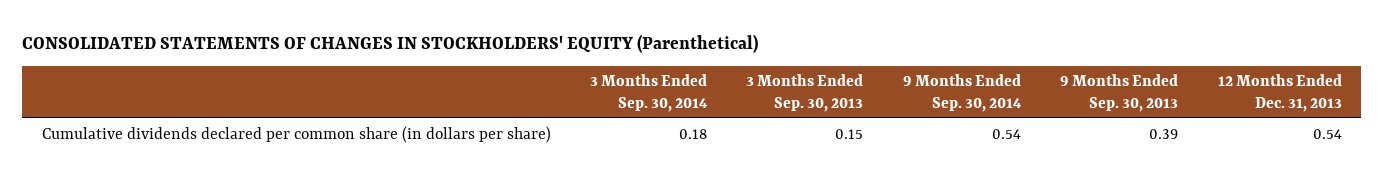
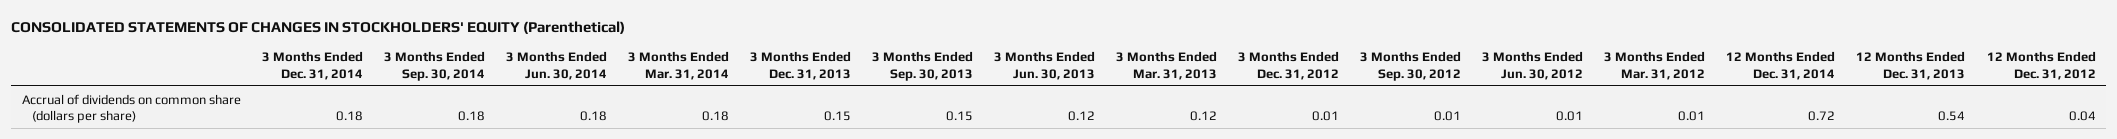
[902,74,1022,112] 9 Months Ended Sep. 30, 2014 -> none
[1060,74,1179,112] 9 Months Ended Sep. 30, 2013 -> none
none -> [262,50,364,80] 3 Months Ended Dec. 31, 2014
none -> [506,50,608,80] 3 Months Ended Jun. 30, 2014
none -> [628,50,730,80] 3 Months Ended Mar. 31, 2014
none -> [750,50,852,80] 3 Months Ended Dec. 31, 2013
none -> [994,50,1096,80] 3 Months Ended Jun. 30, 2013
none -> [1116,50,1218,80] 3 Months Ended Mar. 31, 2013
none -> [1238,50,1340,80] 3 Months Ended Dec. 31, 2012
none -> [1360,50,1462,81] 3 Months Ended Sep. 30, 2012
none -> [1482,50,1584,80] 3 Months Ended Jun. 30, 2012
none -> [1604,50,1706,80] 3 Months Ended Mar. 31, 2012
none -> [1726,50,1836,80] 12 Months Ended Dec. 31, 2014
none -> [1986,50,2096,80] 12 Months Ended Dec. 31, 2012
[41,126,551,144] Cumulative dividends declared per common share (in dollars per share) -> [21,93,241,124] Accrual of dividends on common share (dollars per share)

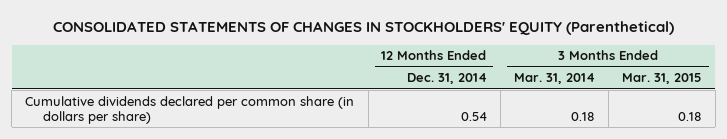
[262,50,364,80] 3 Months Ended Dec. 31, 2014 -> none
[384,50,486,81] 3 Months Ended Sep. 30, 2014 -> none
[506,50,608,80] 3 Months Ended Jun. 30, 2014 -> none
[750,50,852,80] 3 Months Ended Dec. 31, 2013 -> none
[872,50,974,81] 3 Months Ended Sep. 30, 2013 -> none
[994,50,1096,80] 3 Months Ended Jun. 30, 2013 -> none
[1116,50,1218,80] 3 Months Ended Mar. 31, 2013 -> none
[1238,50,1340,80] 3 Months Ended Dec. 31, 2012 -> none
[1360,50,1462,81] 3 Months Ended Sep. 30, 2012 -> none
[1482,50,1584,80] 3 Months Ended Jun. 30, 2012 -> none
[1604,50,1706,80] 3 Months Ended Mar. 31, 2012 -> none
[1856,50,1966,80] 12 Months Ended Dec. 31, 2013 -> none
[1986,50,2096,80] 12 Months Ended Dec. 31, 2012 -> none
none -> [621,73,702,85] Mar. 31, 2015
[21,93,241,124] Accrual of dividends on common share (dollars per share) -> [25,95,355,124] Cumulative dividends declared per common share (in dollars per share)
[1808,111,1836,122] 0.72 -> [460,111,487,121] 0.54

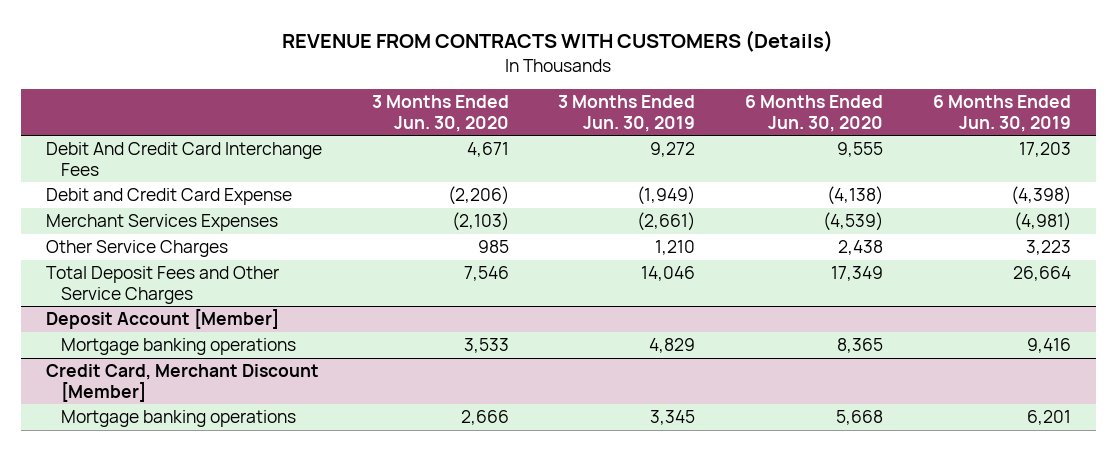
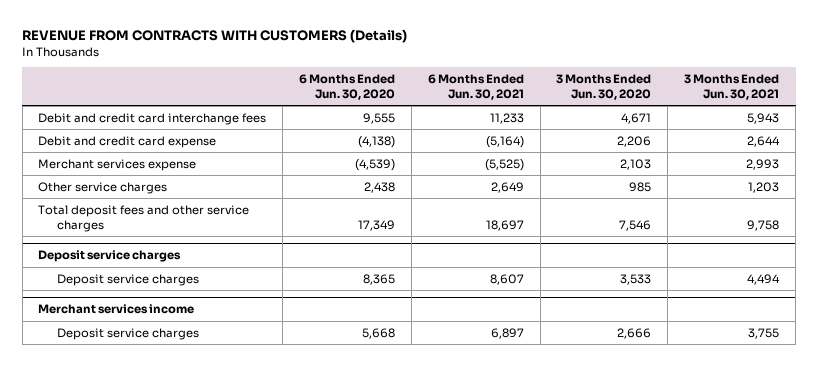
[558,95,696,133] 3 Months Ended Jun. 30, 2019 -> none
[933,95,1072,133] 6 Months Ended Jun. 30, 2019 -> none
none -> [427,73,524,100] 6 Months Ended Jun. 30, 2021
none -> [684,73,780,100] 3 Months Ended Jun. 30, 2021
[45,142,322,176] Debit And Credit Card Interchange Fees -> [38,112,267,125] Debit and credit card interchange fees
[45,188,292,206] Debit and Credit Card Expense -> [38,135,217,148] Debit and credit card expense
[447,186,509,206] (2,206) -> [617,135,652,147] 2,206
[45,214,278,232] Merchant Services Expenses -> [38,158,197,171] Merchant services expense
[451,212,509,232] (2,103) -> [620,158,652,170] 2,103
[45,240,228,258] Other Service Charges -> [38,181,168,194] Other service charges
[45,266,279,304] Total Deposit Fees and Other Service Charges -> [38,204,250,232] Total deposit fees and other service charges
[45,309,279,330] Deposit Account [Member] -> [38,250,182,263] Deposit service charges
[61,338,297,356] Mortgage banking operations -> [56,273,199,286] Deposit service charges
[45,364,319,402] Credit Card, Merchant Discount [Member] -> [38,304,195,315] Merchant services income
[61,410,297,428] Mortgage banking operations -> [56,327,199,340] Deposit service charges

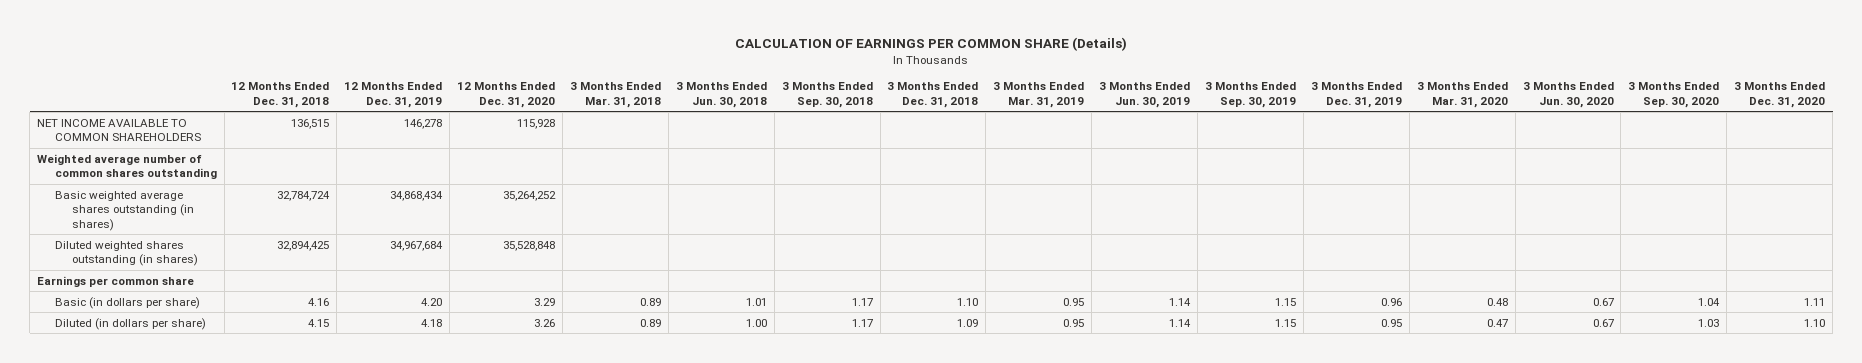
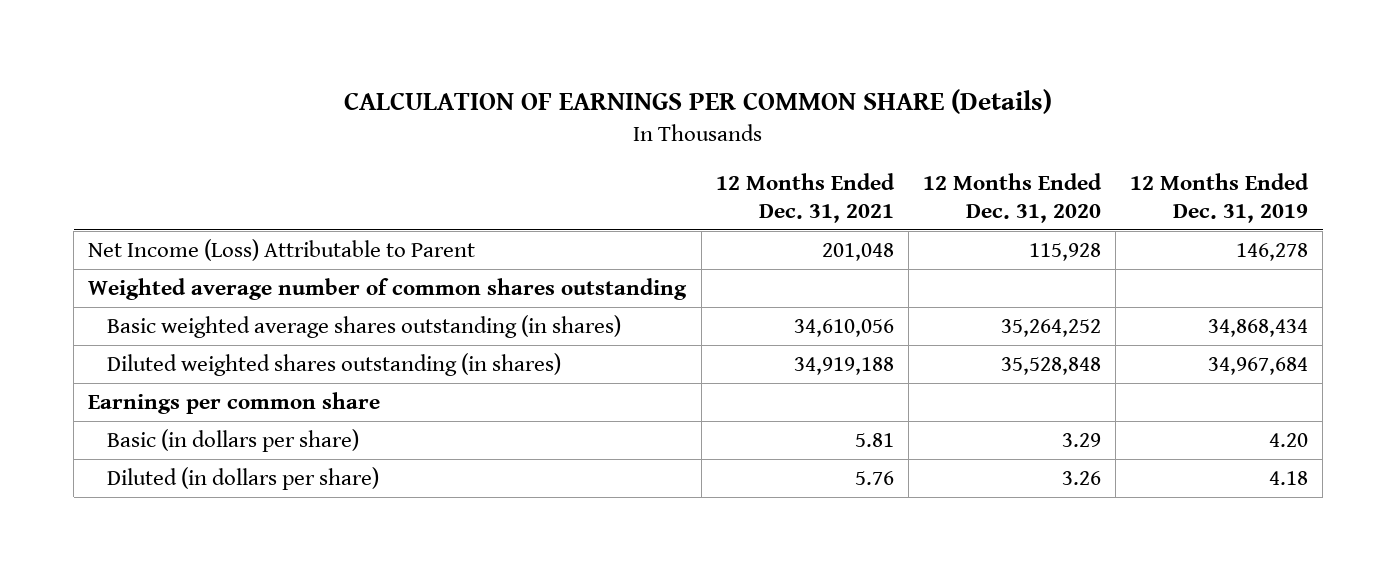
[231,82,330,108] 12 Months Ended Dec. 31, 2018 -> none
[569,82,661,108] 3 Months Ended Mar. 31, 2018 -> none
[675,82,767,108] 3 Months Ended Jun. 30, 2018 -> none
[781,82,873,108] 3 Months Ended Sep. 30, 2018 -> none
[887,82,979,108] 3 Months Ended Dec. 31, 2018 -> none
[993,82,1085,108] 3 Months Ended Mar. 31, 2019 -> none
[1099,82,1191,108] 3 Months Ended Jun. 30, 2019 -> none
[1205,82,1297,108] 3 Months Ended Sep. 30, 2019 -> none
[1310,82,1402,108] 3 Months Ended Dec. 31, 2019 -> none
[1416,82,1508,108] 3 Months Ended Mar. 31, 2020 -> none
[1522,82,1614,108] 3 Months Ended Jun. 30, 2020 -> none
[1628,82,1720,108] 3 Months Ended Sep. 30, 2020 -> none
[1734,82,1826,108] 3 Months Ended Dec. 31, 2020 -> none
none -> [715,172,895,224] 12 Months Ended Dec. 31, 2021
[37,118,201,142] NET INCOME AVAILABLE TO COMMON SHAREHOLDERS -> [88,238,476,261] Net Income (Loss) Attributable to Parent

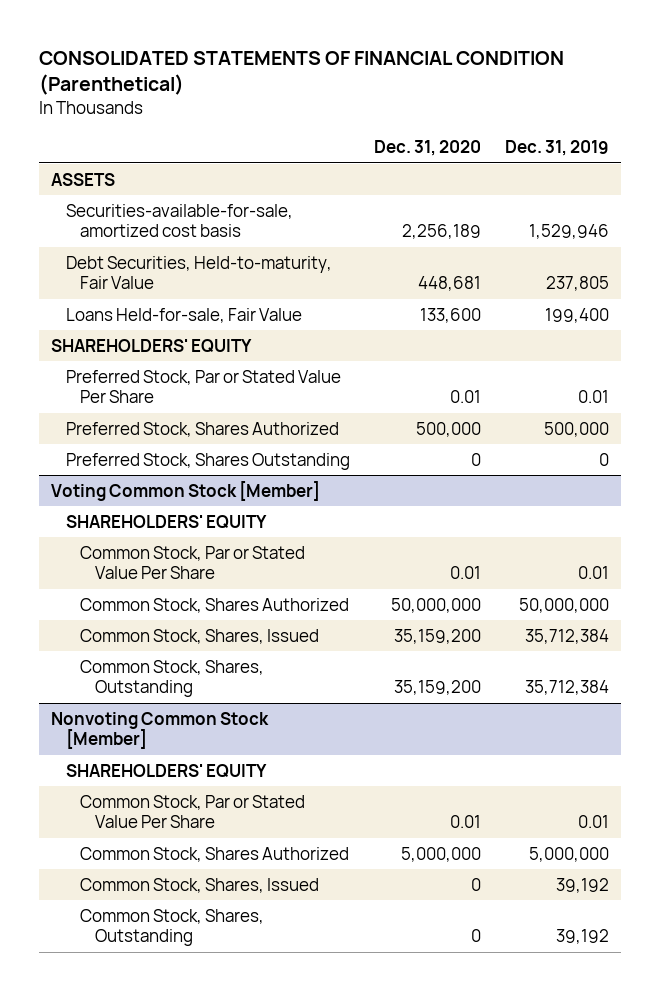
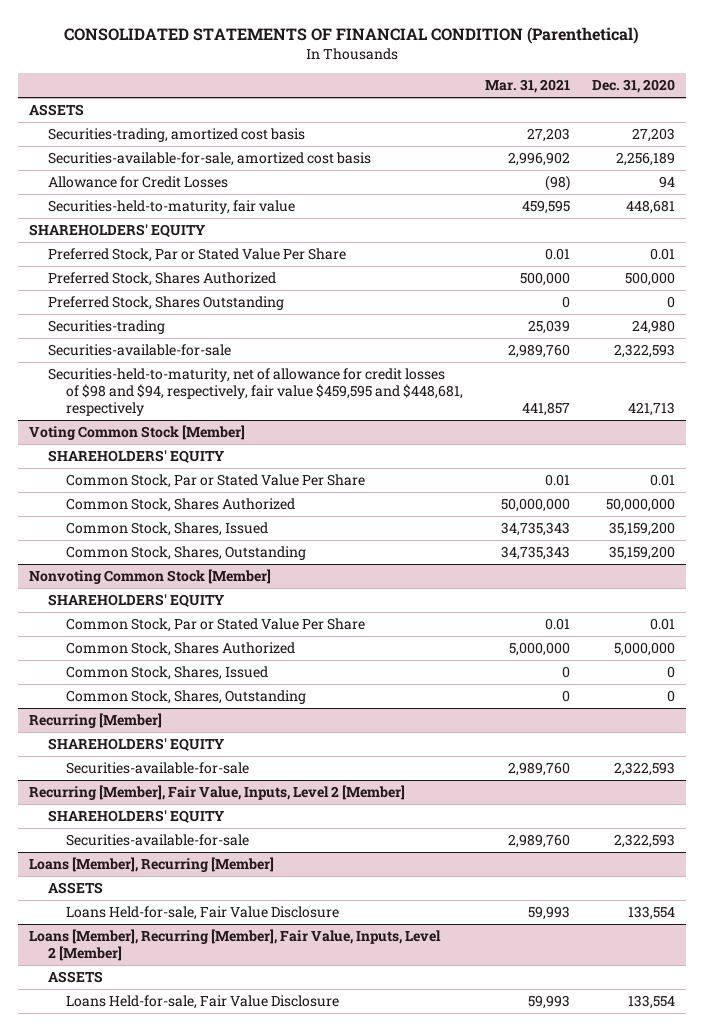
[505,140,610,157] Dec. 31, 2019 -> none
none -> [485,79,571,94] Mar. 31, 2021
none -> [47,128,305,143] Securities-trading, amortized cost basis
[65,307,302,323] Loans Held-for-sale, Fair Value -> none
none -> [47,176,228,189] Allowance for Credit Losses
[65,255,332,290] Debt Securities, Held-to-maturity, Fair Value -> [47,200,295,215] Securities-held-to-maturity, fair value
none -> [47,320,165,335] Securities-trading
none -> [47,344,231,357] Securities-available-for-sale
none -> [47,368,464,417] Securities-held-to-maturity, net of allowance for credit losses of $98 and $94, respectively, fair value $459,595 and $448,681, respectively
none -> [29,713,163,729] Recurring [Member]
none -> [47,738,225,752] SHAREHOLDERS' EQUITY
none -> [66,762,250,775] Securities-available-for-sale
none -> [29,785,406,801] Recurring [Member], Fair Value, Inputs, Level 2 [Member]
none -> [47,810,225,824] SHAREHOLDERS' EQUITY
none -> [66,834,250,847] Securities-available-for-sale
none -> [29,857,275,873] Loans [Member], Recurring [Member]
none -> [47,882,103,895] ASSETS
none -> [66,906,340,921] Loans Held-for-sale, Fair Value Disclosure
none -> [29,929,442,962] Loans [Member], Recurring [Member], Fair Value, Inputs, Level 2 [Member]
none -> [47,971,103,984] ASSETS
none -> [66,995,340,1010] Loans Held-for-sale, Fair Value Disclosure

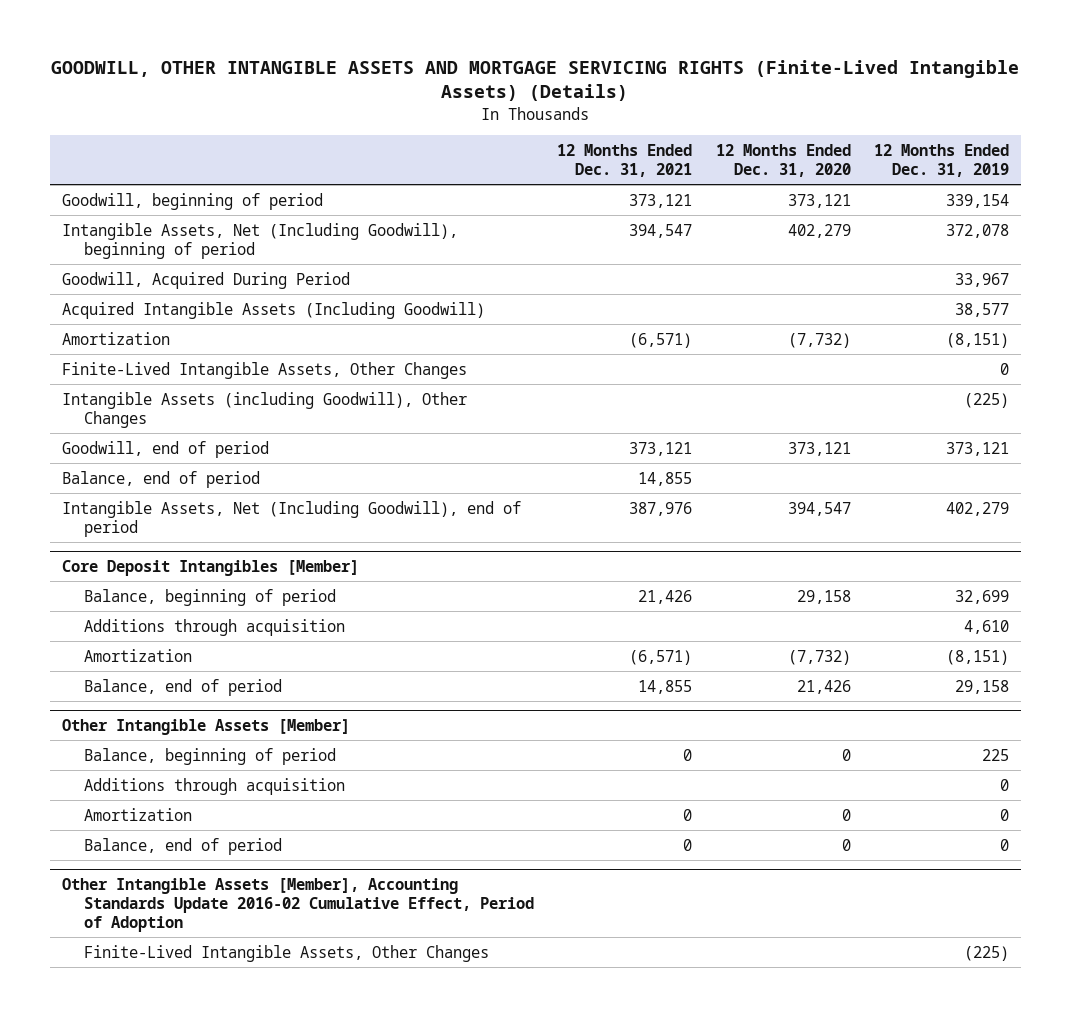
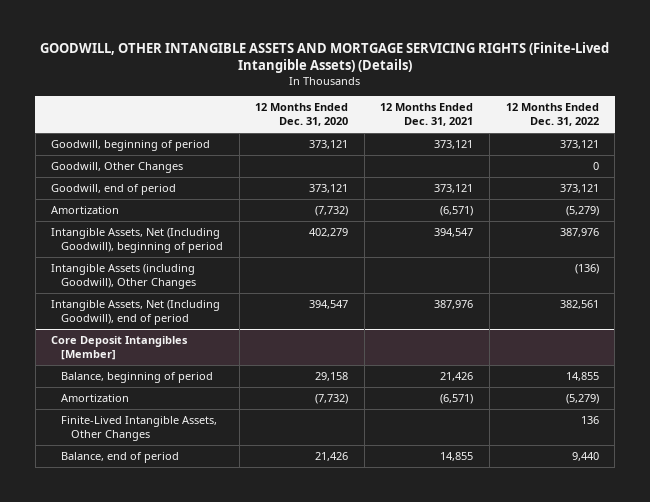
[874,143,1010,177] 12 Months Ended Dec. 31, 2019 -> none
none -> [505,103,599,127] 12 Months Ended Dec. 31, 2022
[61,271,350,289] Goodwill, Acquired During Period -> none
[61,301,485,319] Acquired Intangible Assets (Including Goodwill) -> none
none -> [51,162,184,174] Goodwill, Other Changes
[61,440,269,458] Goodwill, end of period -> [51,184,177,196] Goodwill, end of period
[61,361,467,379] Finite-Lived Intangible Assets, Other Changes -> none
[61,222,458,259] Intangible Assets, Net (Including Goodwill), beginning of period -> [51,228,224,253] Intangible Assets, Net (Including Goodwill), beginning of period
[61,470,260,488] Balance, end of period -> none
[83,618,345,636] Additions through acquisition -> none
[61,719,350,736] Other Intangible Assets [Member] -> none
[83,747,336,765] Balance, beginning of period -> none
[83,777,345,795] Additions through acquisition -> none
[83,807,192,821] Amortization -> none
[83,837,282,855] Balance, end of period -> none
[61,878,534,933] Other Intangible Assets [Member], Accounting Standards Update 2016-02 Cumulative Effect, Period of Adoption -> none
[83,678,282,696] Balance, end of period -> [61,452,180,464] Balance, end of period

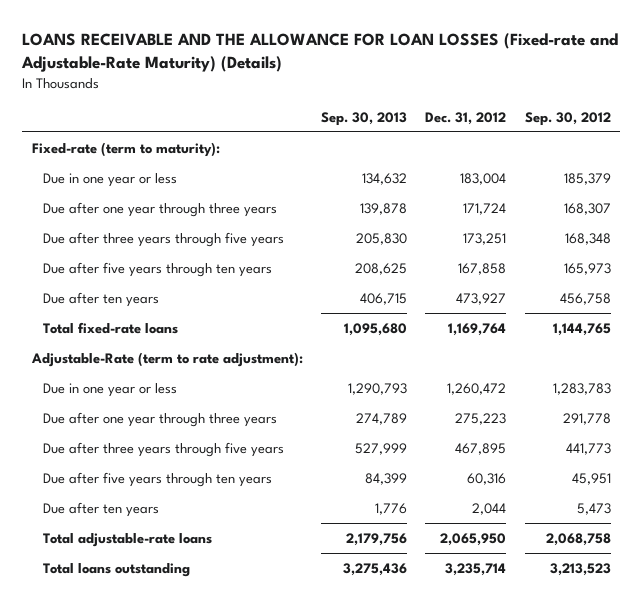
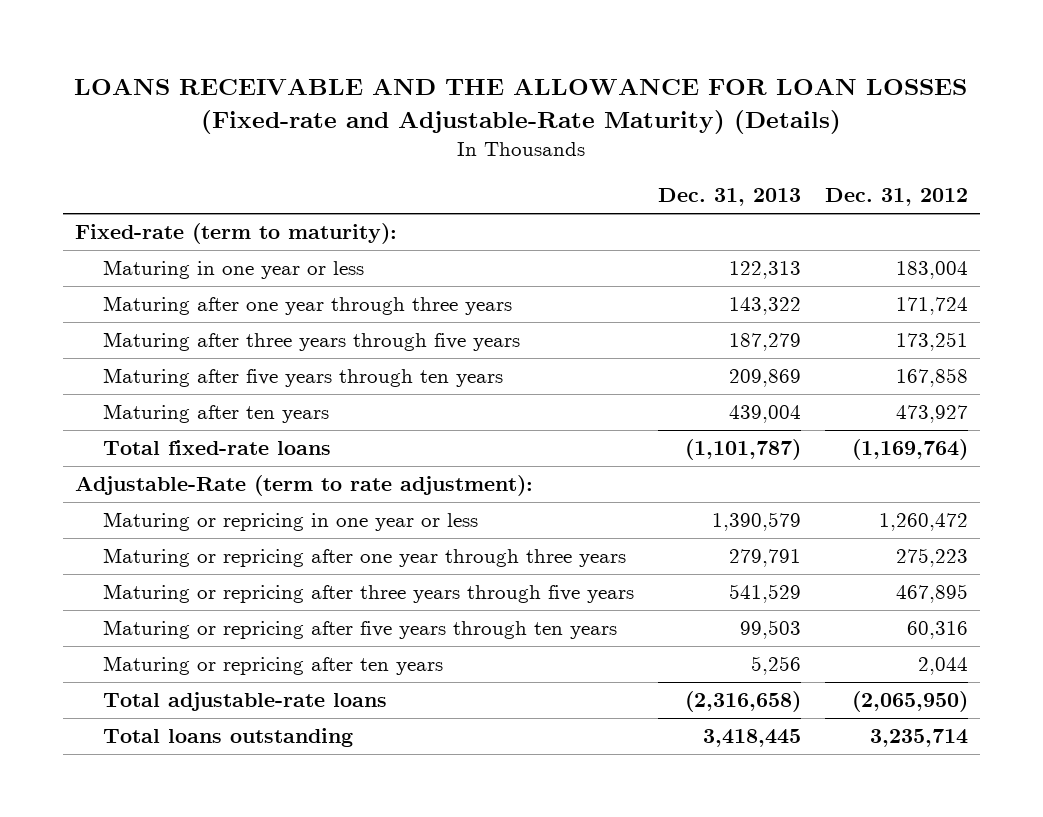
[320,111,407,126] Sep. 30, 2013 -> none
[524,111,611,126] Sep. 30, 2012 -> none
none -> [657,188,801,207] Dec. 31, 2013
[42,172,177,187] Due in one year or less -> [102,260,364,280] Maturing in one year or less
[42,201,277,217] Due after one year through three years -> [102,296,512,316] Maturing after one year through three years
[42,231,284,247] Due after three years through five years -> [102,332,520,352] Maturing after three years through five years
[42,261,272,277] Due after five years through ten years -> [102,368,503,388] Maturing after five years through ten years
[42,291,159,307] Due after ten years -> [102,404,329,424] Maturing after ten years
[448,322,507,336] 1,169,764 -> [851,439,968,461] (1,169,764)
[42,382,177,397] Due in one year or less -> [102,512,478,532] Maturing or repricing in one year or less
[42,411,277,427] Due after one year through three years -> [102,548,626,568] Maturing or repricing after one year through three years
[42,441,284,457] Due after three years through five years -> [102,584,634,604] Maturing or repricing after three years through five years
[42,471,272,487] Due after five years through ten years -> [102,620,617,640] Maturing or repricing after five years through ten years
[42,501,159,517] Due after ten years -> [102,656,443,676] Maturing or repricing after ten years
[440,532,507,546] 2,065,950 -> [851,691,968,713] (2,065,950)

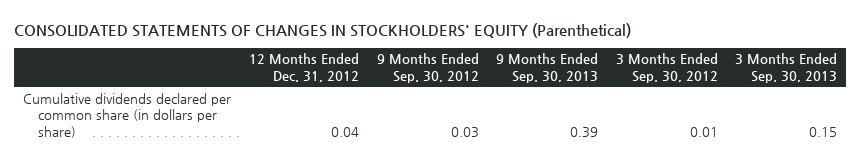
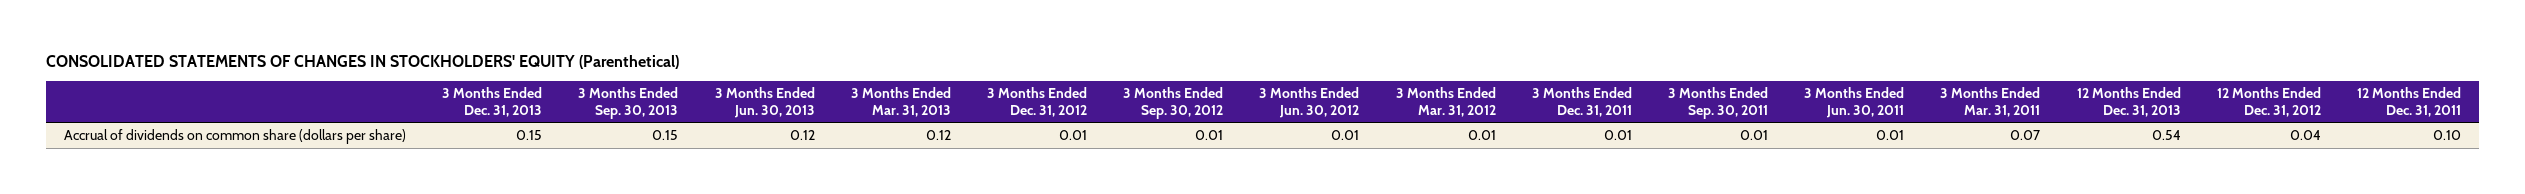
[376,53,479,83] 9 Months Ended Sep. 30, 2012 -> none
[496,53,599,83] 9 Months Ended Sep. 30, 2013 -> none
none -> [442,87,543,117] 3 Months Ended Dec. 31, 2013
none -> [714,87,815,118] 3 Months Ended Jun. 30, 2013
none -> [850,87,951,117] 3 Months Ended Mar. 31, 2013
none -> [986,87,1087,117] 3 Months Ended Dec. 31, 2012
none -> [1259,87,1360,118] 3 Months Ended Jun. 30, 2012
none -> [1395,87,1496,117] 3 Months Ended Mar. 31, 2012
none -> [1531,87,1632,117] 3 Months Ended Dec. 31, 2011
none -> [1667,87,1768,119] 3 Months Ended Sep. 30, 2011
none -> [1804,87,1905,118] 3 Months Ended Jun. 30, 2011
none -> [1940,87,2041,117] 3 Months Ended Mar. 31, 2011
none -> [2076,87,2181,117] 12 Months Ended Dec. 31, 2013
none -> [2356,87,2461,117] 12 Months Ended Dec. 31, 2011
[23,92,232,138] Cumulative dividends declared per common share (in dollars per share) -> [63,129,406,145] Accrual of dividends on common share (dollars per share)

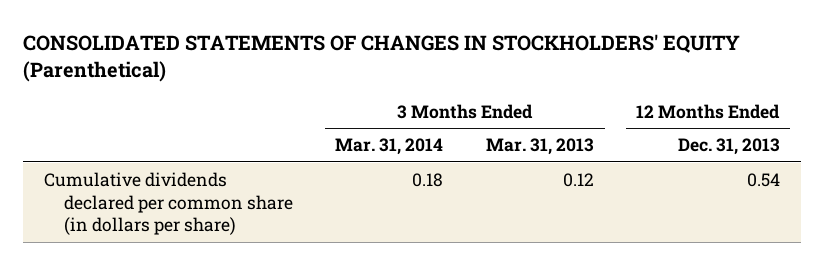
[442,87,543,117] 3 Months Ended Dec. 31, 2013 -> none
[578,87,679,119] 3 Months Ended Sep. 30, 2013 -> none
[714,87,815,118] 3 Months Ended Jun. 30, 2013 -> none
[986,87,1087,117] 3 Months Ended Dec. 31, 2012 -> none
[1123,87,1224,119] 3 Months Ended Sep. 30, 2012 -> none
[1259,87,1360,118] 3 Months Ended Jun. 30, 2012 -> none
[1395,87,1496,117] 3 Months Ended Mar. 31, 2012 -> none
[1531,87,1632,117] 3 Months Ended Dec. 31, 2011 -> none
[1667,87,1768,119] 3 Months Ended Sep. 30, 2011 -> none
[1804,87,1905,118] 3 Months Ended Jun. 30, 2011 -> none
[1940,87,2041,117] 3 Months Ended Mar. 31, 2011 -> none
[2216,87,2321,117] 12 Months Ended Dec. 31, 2012 -> none
[2356,87,2461,117] 12 Months Ended Dec. 31, 2011 -> none
none -> [335,138,444,156] Mar. 31, 2014
[63,129,406,145] Accrual of dividends on common share (dollars per share) -> [44,172,293,236] Cumulative dividends declared per common share (in dollars per share)

